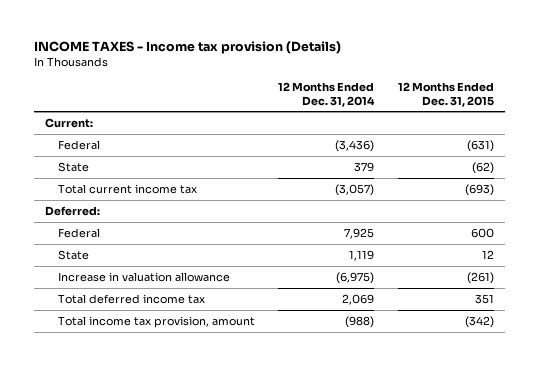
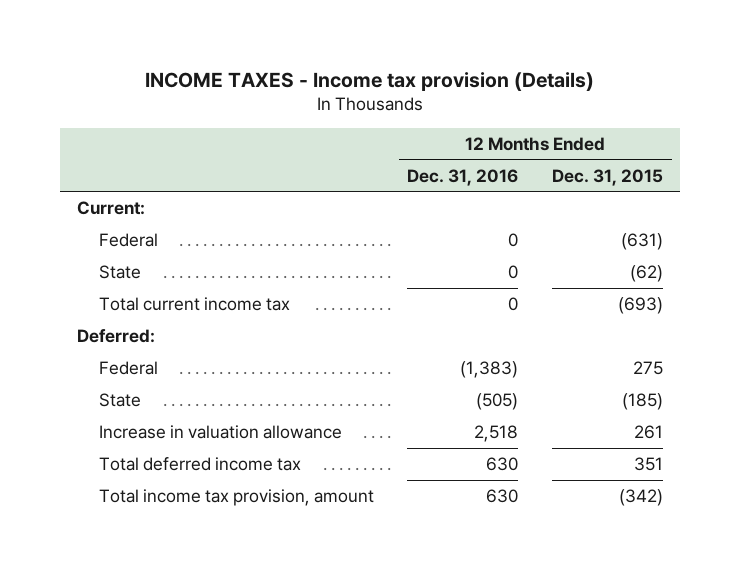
[278,82,376,107] 12 Months Ended Dec. 31, 2014 -> none
none -> [407,168,519,186] Dec. 31, 2016
[470,227,494,238] 600 -> [633,361,664,376] 275
[481,249,494,259] 12 -> [622,393,664,411] (185)
[466,271,494,284] (261) -> [634,425,664,440] 261

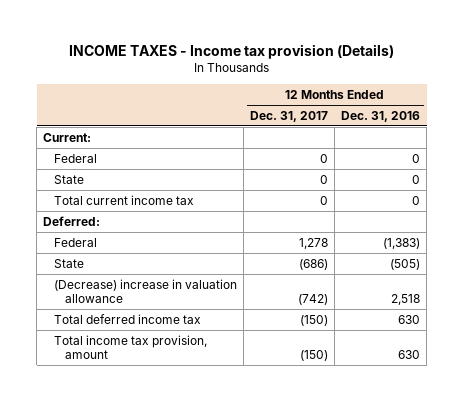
[552,168,664,186] Dec. 31, 2015 -> none
none -> [250,110,329,122] Dec. 31, 2017
[98,425,342,440] Increase in valuation allowance -> [53,278,237,304] (Decrease) increase in valuation allowance

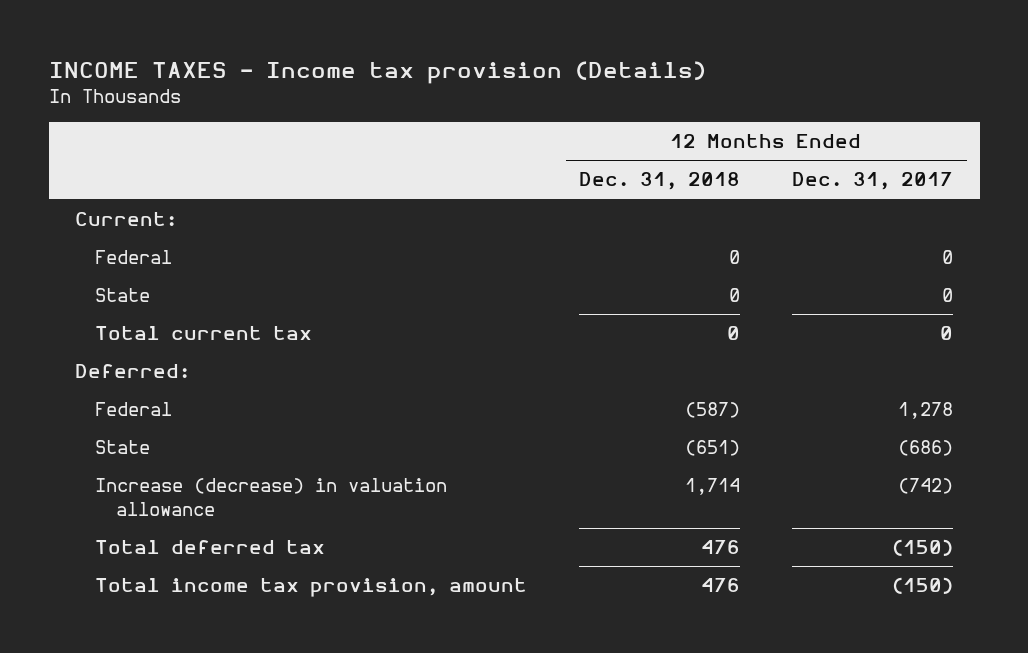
[341,110,421,122] Dec. 31, 2016 -> none
none -> [579,172,741,191] Dec. 31, 2018
[53,194,194,205] Total current income tax -> [95,326,313,341] Total current tax
[53,278,237,304] (Decrease) increase in valuation allowance -> [95,478,448,516] Increase (decrease) in valuation allowance
[53,313,201,324] Total deferred income tax -> [95,540,326,555] Total deferred tax

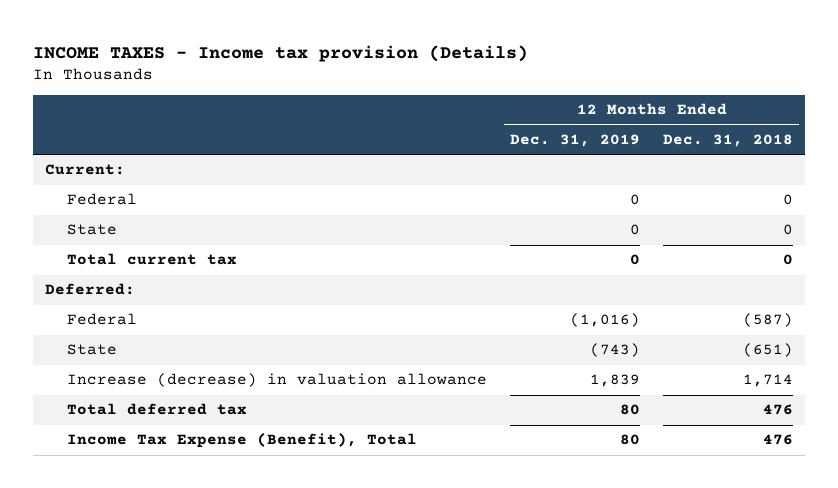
[792,172,954,191] Dec. 31, 2017 -> none
none -> [510,134,641,148] Dec. 31, 2019
[95,578,528,598] Total income tax provision, amount -> [67,433,418,449] Income Tax Expense (Benefit), Total

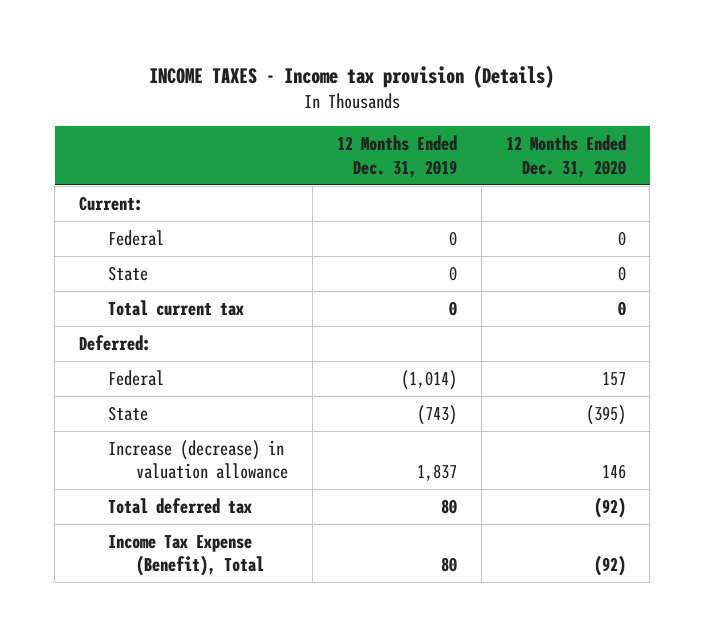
[663,134,794,148] Dec. 31, 2018 -> none
none -> [505,135,626,178] 12 Months Ended Dec. 31, 2020
[570,313,641,328] (1,016) -> [400,369,457,390] (1,014)
[590,374,641,388] 1,839 -> [416,464,457,482] 1,837

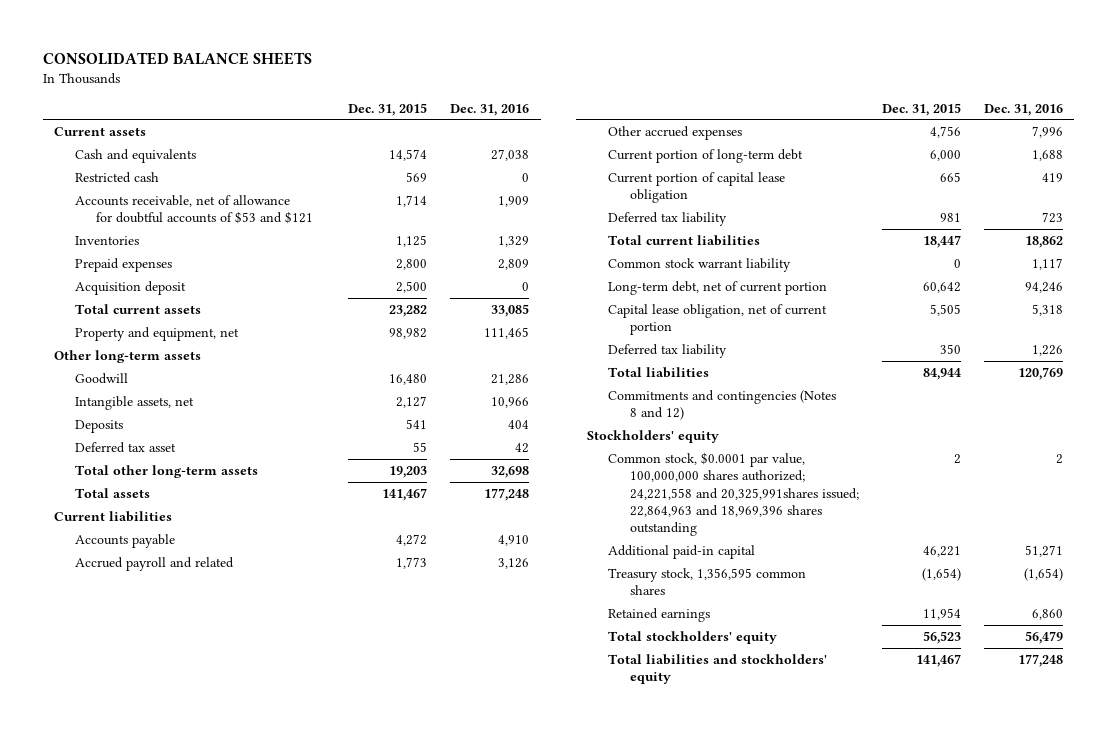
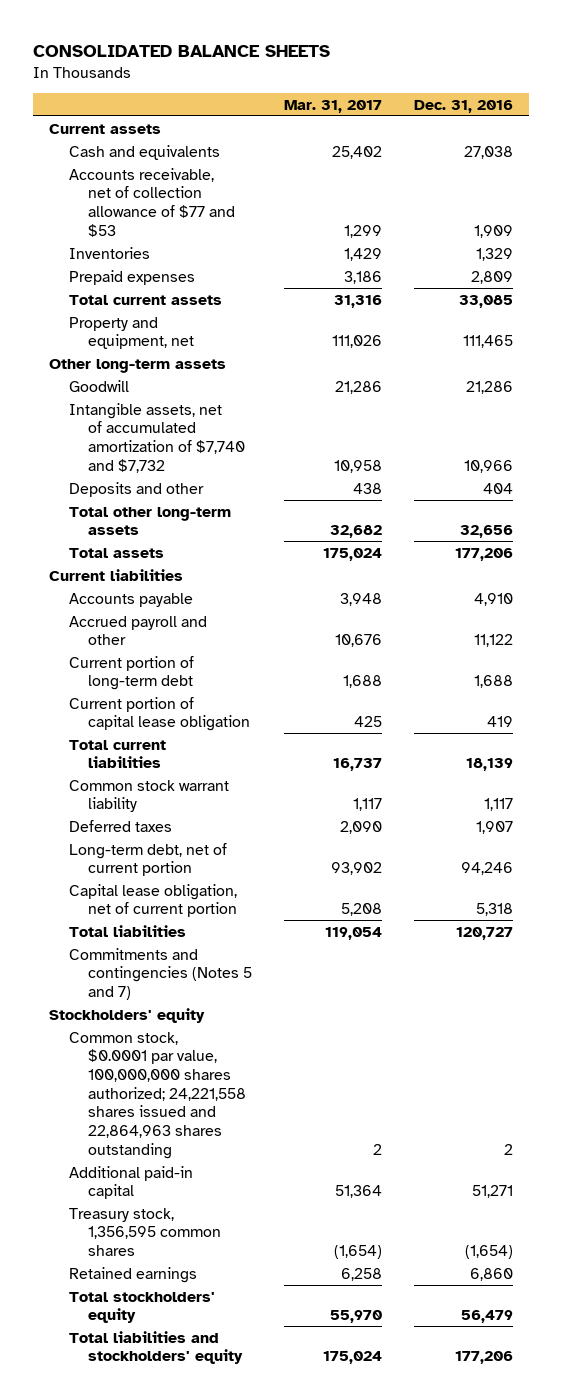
[348,102,428,116] Dec. 31, 2015 -> none
none -> [284,99,383,113] Mar. 31, 2017
[75,171,160,183] Restricted cash -> none
[75,194,314,225] Accounts receivable, net of allowance for doubtful accounts of $53 and $121 -> [68,167,236,237] Accounts receivable, net of collection allowance of $77 and $53
[75,280,187,295] Acquisition deposit -> none
[75,441,177,453] Deferred tax asset -> none
[75,395,195,410] Intangible assets, net -> [68,402,246,473] Intangible assets, net of accumulated amortization of $7,740 and $7,732
[75,419,124,433] Deposits -> [68,481,204,497] Deposits and other
[491,465,530,478] 32,698 -> [459,525,513,539] 32,656
[484,487,530,501] 177,248 -> [454,547,513,561] 177,206
[75,556,235,571] Accrued payroll and related -> none
[608,125,743,140] Other accrued expenses -> [68,615,207,646] Accrued payroll and other
[1031,125,1063,138] 7,996 -> [473,634,513,648] 11,122
[608,211,728,226] Deferred tax liability -> none
[1024,235,1063,248] 18,862 -> [465,758,513,772] 18,139
none -> [68,819,172,832] Deferred taxes
[608,343,728,358] Deferred tax liability -> none
[1017,366,1063,380] 120,769 -> [455,926,513,940] 120,727
[608,389,837,421] Commitments and contingencies (Notes 8 and 12) -> [68,947,253,1000] Commitments and contingencies (Notes 5 and 7)
[608,451,859,537] Common stock, $0.0001 par value, 100,000,000 shares authorized; 24,221,558 and 20,325,991shares issued; 22,864,963 and 18,969,396 shares outstanding -> [68,1031,247,1159] Common stock, $0.0001 par value, 100,000,000 shares authorized; 24,221,558 shares issued and 22,864,963 shares outstanding
[1017,653,1063,667] 177,248 -> [454,1351,513,1365] 177,206

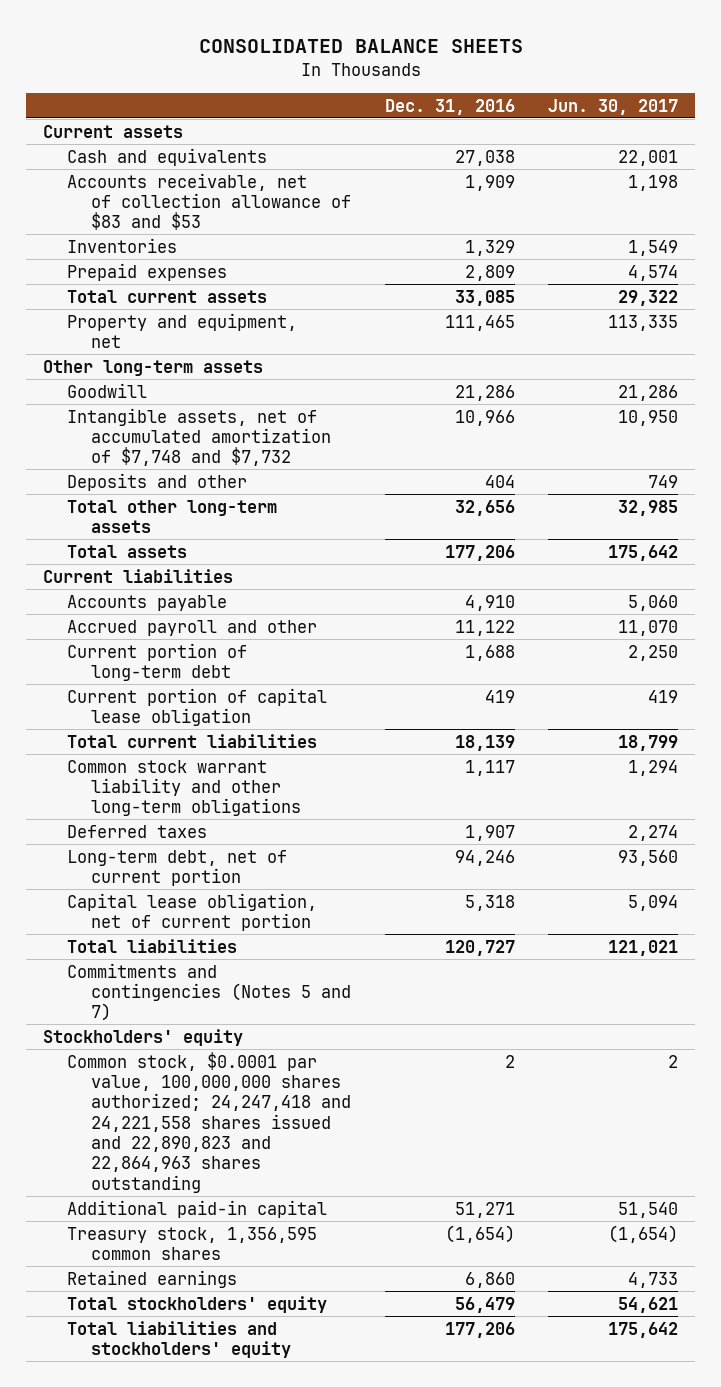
[284,99,383,113] Mar. 31, 2017 -> none
none -> [548,98,679,115] Jun. 30, 2017
[68,167,236,237] Accounts receivable, net of collection allowance of $77 and $53 -> [67,172,351,231] Accounts receivable, net of collection allowance of $83 and $53
[68,402,246,473] Intangible assets, net of accumulated amortization of $7,740 and $7,732 -> [67,407,331,467] Intangible assets, net of accumulated amortization of $7,748 and $7,732
[68,779,229,813] Common stock warrant liability -> [67,759,301,817] Common stock warrant liability and other long-term obligations
[68,1031,247,1159] Common stock, $0.0001 par value, 100,000,000 shares authorized; 24,221,558 shares issued and 22,864,963 shares outstanding -> [67,1051,351,1193] Common stock, $0.0001 par value, 100,000,000 shares authorized; 24,247,418 and 24,221,558 shares issued and 22,890,823 and 22,864,963 shares outstanding

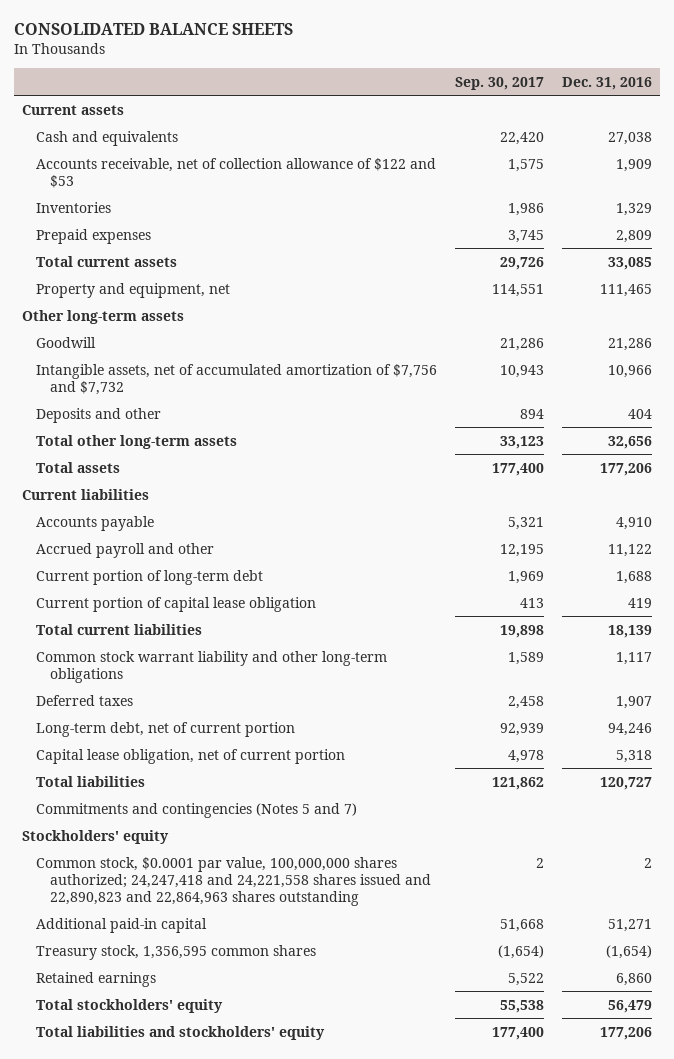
[548,98,679,115] Jun. 30, 2017 -> none
none -> [454,76,544,90] Sep. 30, 2017
[67,172,351,231] Accounts receivable, net of collection allowance of $83 and $53 -> [36,157,437,188] Accounts receivable, net of collection allowance of $122 and $53
[67,407,331,467] Intangible assets, net of accumulated amortization of $7,748 and $7,732 -> [36,363,438,395] Intangible assets, net of accumulated amortization of $7,756 and $7,732

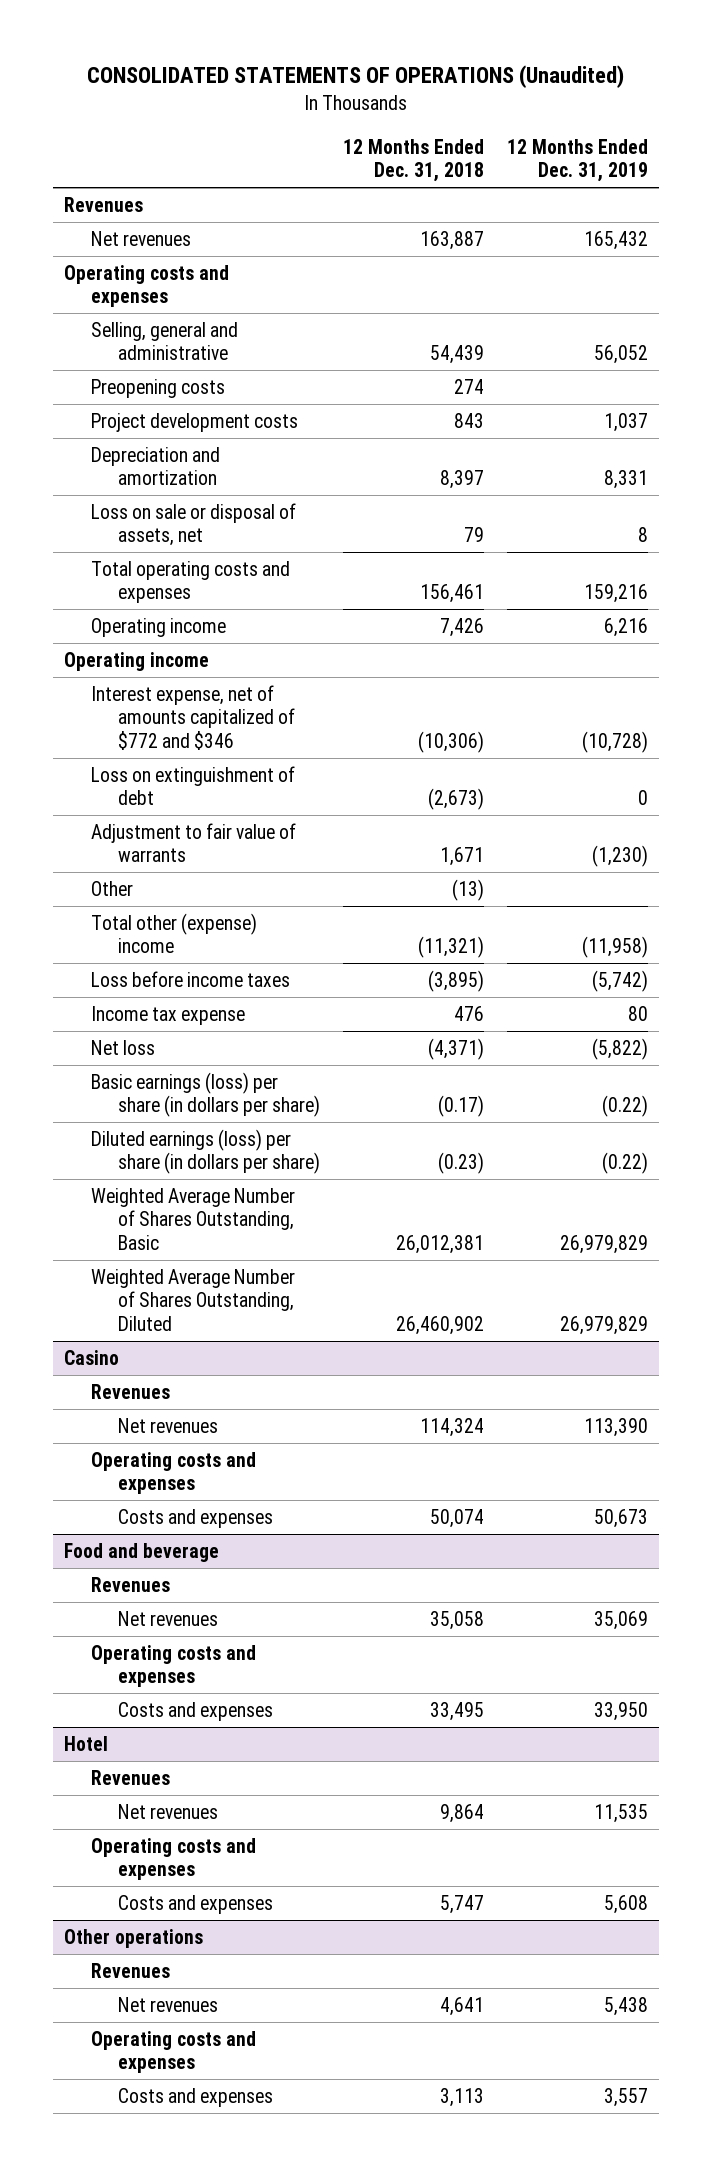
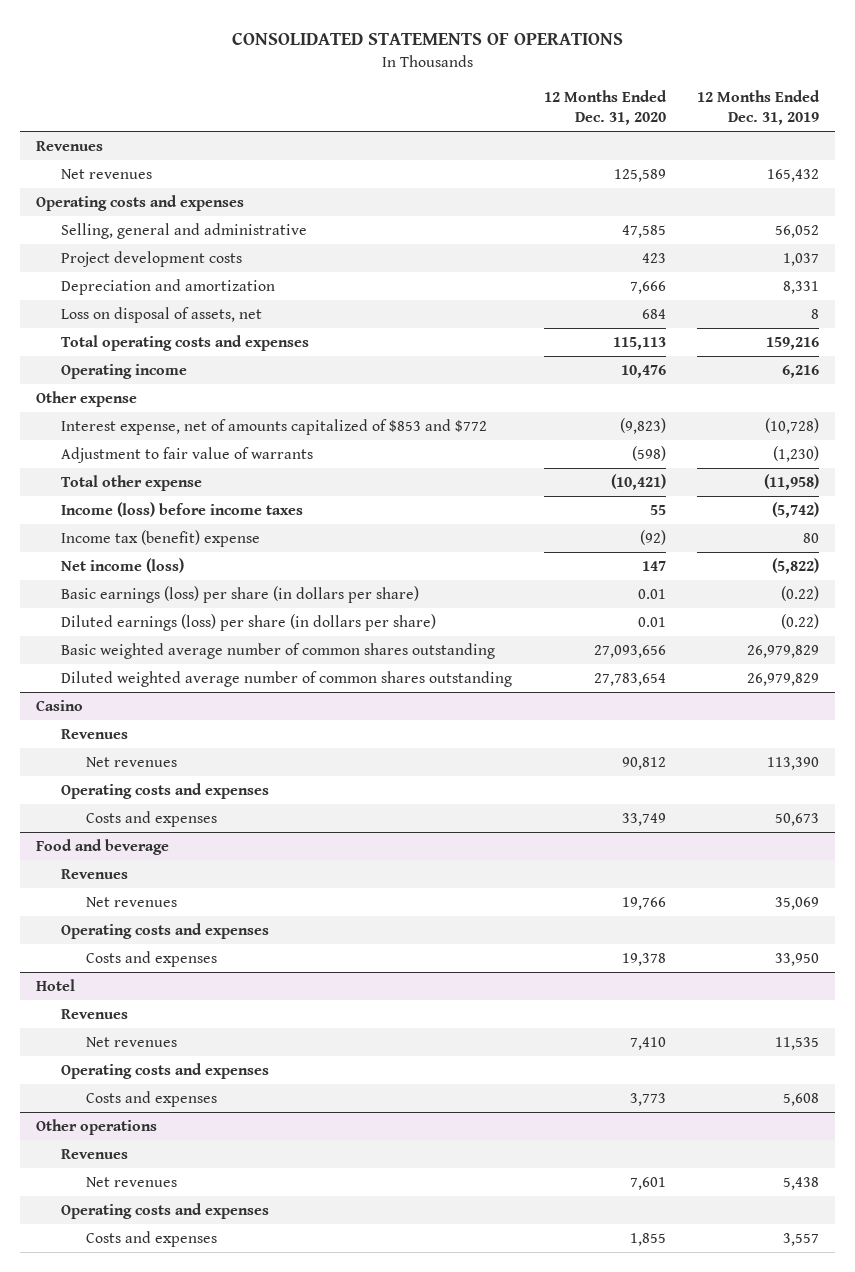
[86,65,624,89] CONSOLIDATED STATEMENTS OF OPERATIONS (Unaudited) -> [231,32,623,46] CONSOLIDATED STATEMENTS OF OPERATIONS
[342,138,484,183] 12 Months Ended Dec. 31, 2018 -> none
none -> [543,90,667,126] 12 Months Ended Dec. 31, 2020
[91,378,226,398] Preopening costs -> none
[91,502,297,547] Loss on sale or disposal of assets, net -> [60,307,262,324] Loss on disposal of assets, net
[91,765,296,806] Loss on extinguishment of debt -> none
[64,651,210,671] Operating income -> [36,391,138,408] Other expense
[91,684,295,750] Interest expense, net of amounts capitalized of $772 and $346 -> [60,419,487,436] Interest expense, net of amounts capitalized of $853 and $772
[91,880,134,896] Other -> none
[91,912,258,954] Total other (expense) income -> [60,475,202,492] Total other expense
[91,970,291,987] Loss before income taxes -> [60,502,303,518] Income (loss) before income taxes
[91,1005,246,1025] Income tax expense -> [60,530,260,548] Income tax (benefit) expense
[91,1039,156,1055] Net loss -> [60,558,184,574] Net income (loss)
[91,1187,296,1250] Weighted Average Number of Shares Outstanding, Basic -> [60,643,495,660] Basic weighted average number of common shares outstanding
[91,1268,296,1331] Weighted Average Number of Shares Outstanding, Diluted -> [60,671,512,688] Diluted weighted average number of common shares outstanding

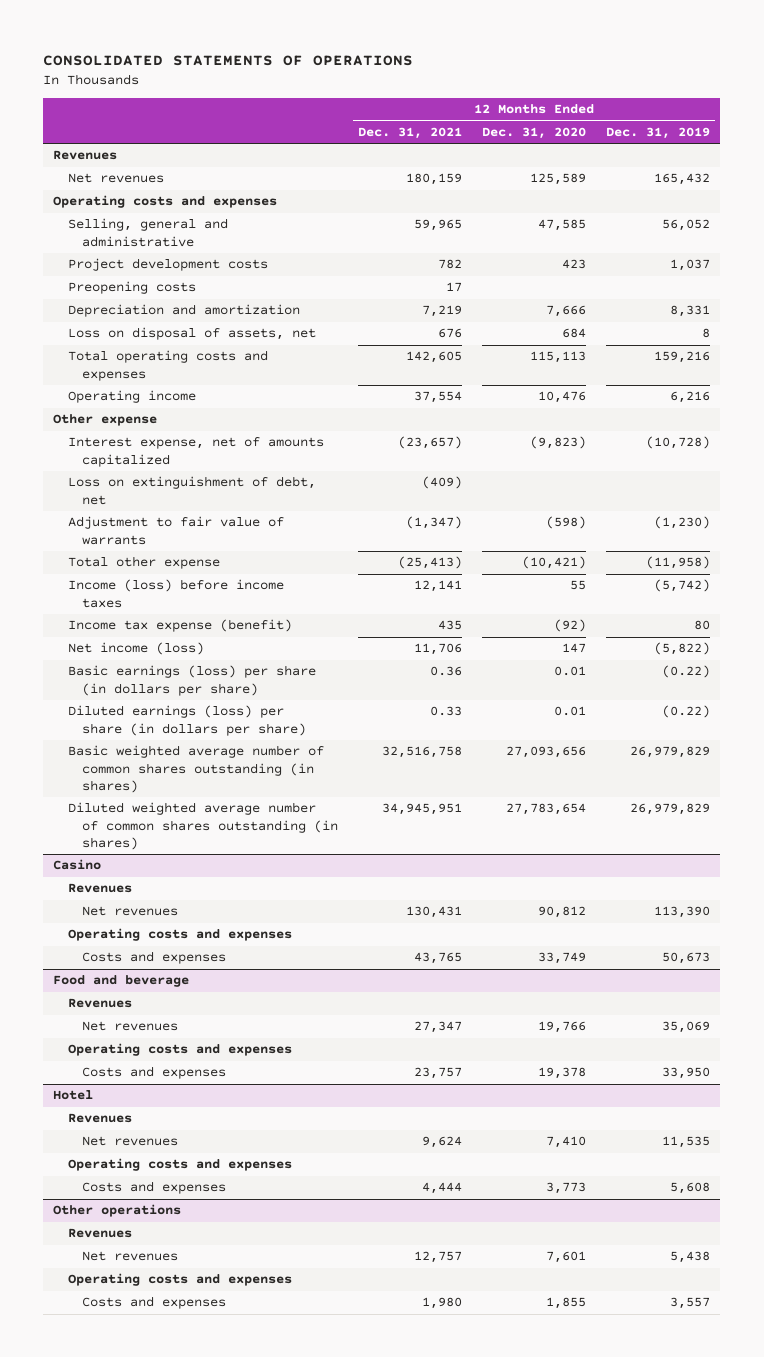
none -> [358,126,463,139] Dec. 31, 2021
none -> [67,281,196,295] Preopening costs
[60,419,487,436] Interest expense, net of amounts capitalized of $853 and $772 -> [67,437,324,467] Interest expense, net of amounts capitalized
none -> [67,476,316,505] Loss on extinguishment of debt, net
[60,530,260,548] Income tax (benefit) expense -> [67,619,292,633] Income tax expense (benefit)
[60,643,495,660] Basic weighted average number of common shares outstanding -> [67,745,324,793] Basic weighted average number of common shares outstanding (in shares)
[60,671,512,688] Diluted weighted average number of common shares outstanding -> [67,802,339,850] Diluted weighted average number of common shares outstanding (in shares)

